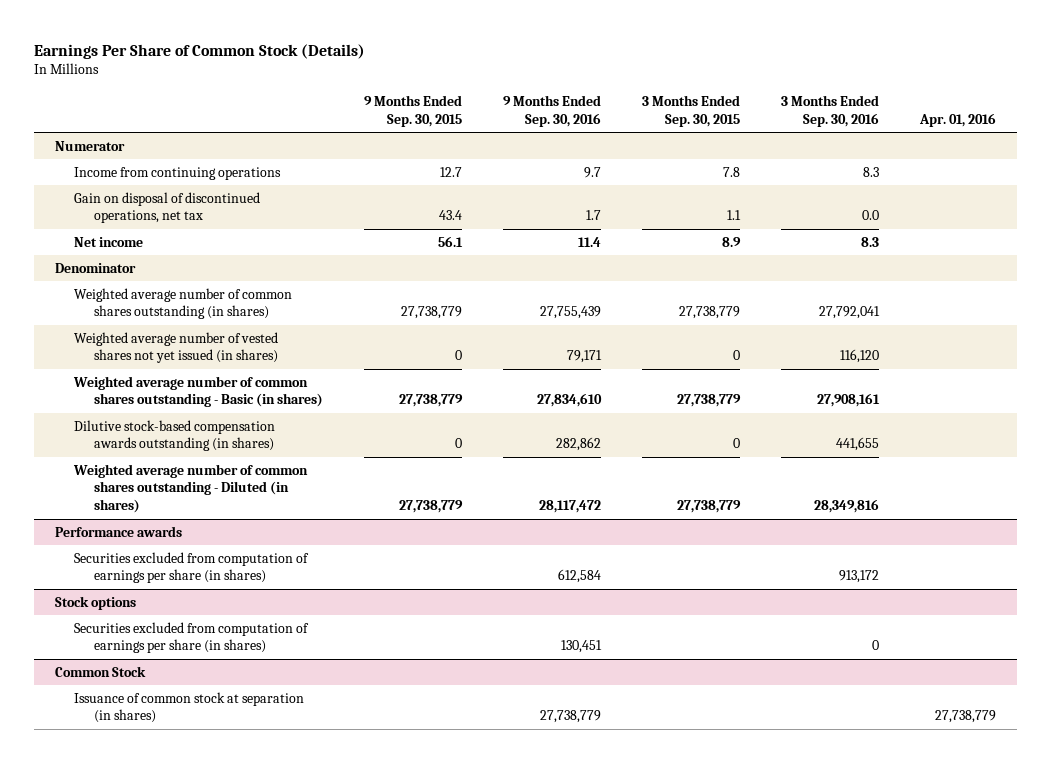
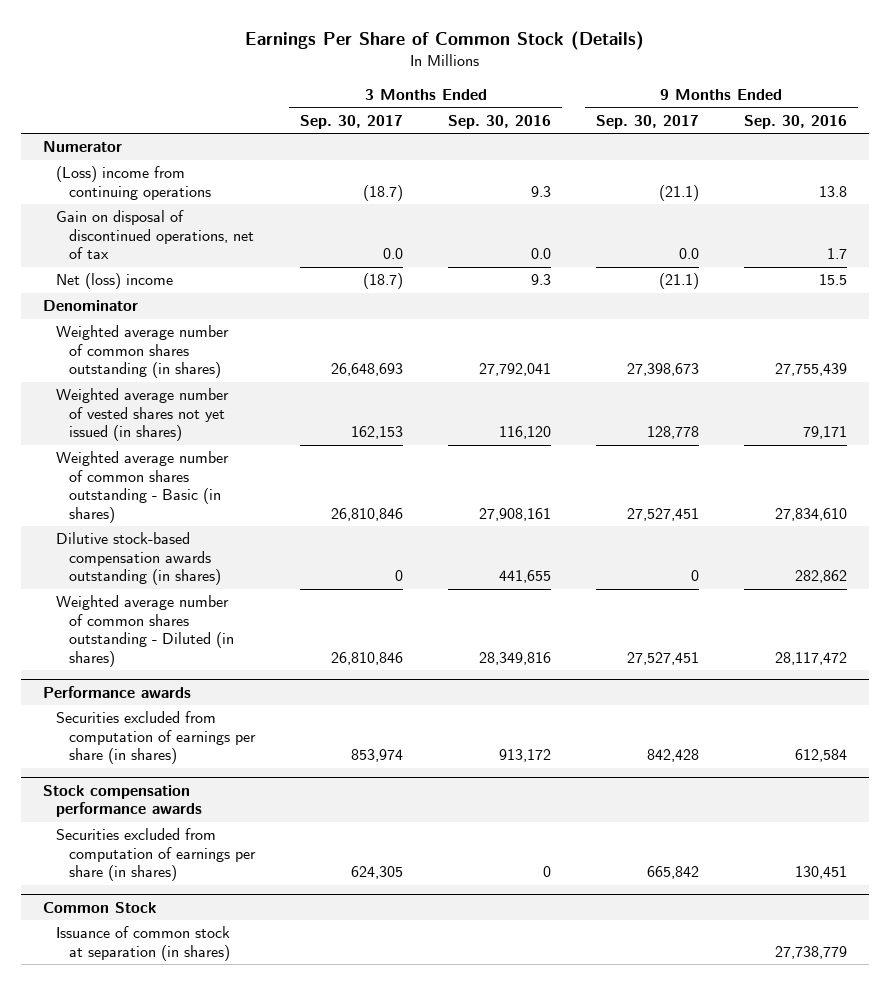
[363,95,462,127] 9 Months Ended Sep. 30, 2015 -> none
[642,95,741,127] 3 Months Ended Sep. 30, 2015 -> none
[919,112,997,127] Apr. 01, 2016 -> none
none -> [300,114,404,129] Sep. 30, 2017
none -> [595,114,699,129] Sep. 30, 2017
[74,166,282,180] Income from continuing operations -> [56,166,212,200] (Loss) income from continuing operations
[583,166,601,178] 9.7 -> [818,185,847,197] 13.8
[863,166,880,177] 8.3 -> [530,185,551,197] 9.3
[74,191,261,224] Gain on disposal of discontinued operations, net tax -> [56,210,255,260] Gain on disposal of discontinued operations, net of tax
[74,236,144,247] Net income -> [56,273,174,290] Net (loss) income
[577,236,601,247] 11.4 -> [818,274,847,286] 15.5
[861,236,880,247] 8.3 -> [530,274,551,286] 9.3
[54,595,136,610] Stock options -> none
none -> [43,784,203,818] Stock compensation performance awards

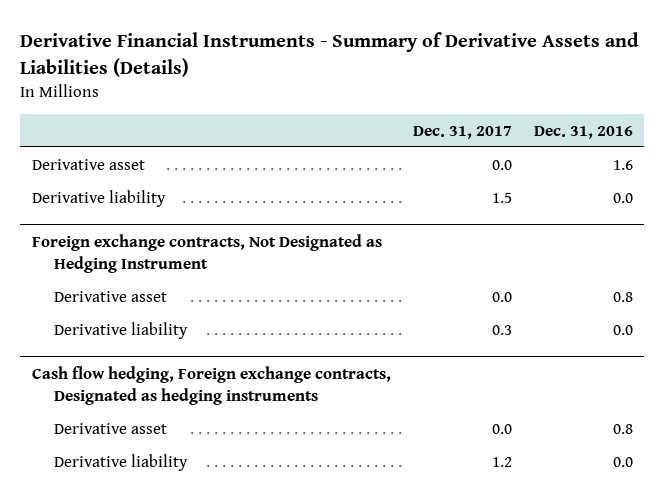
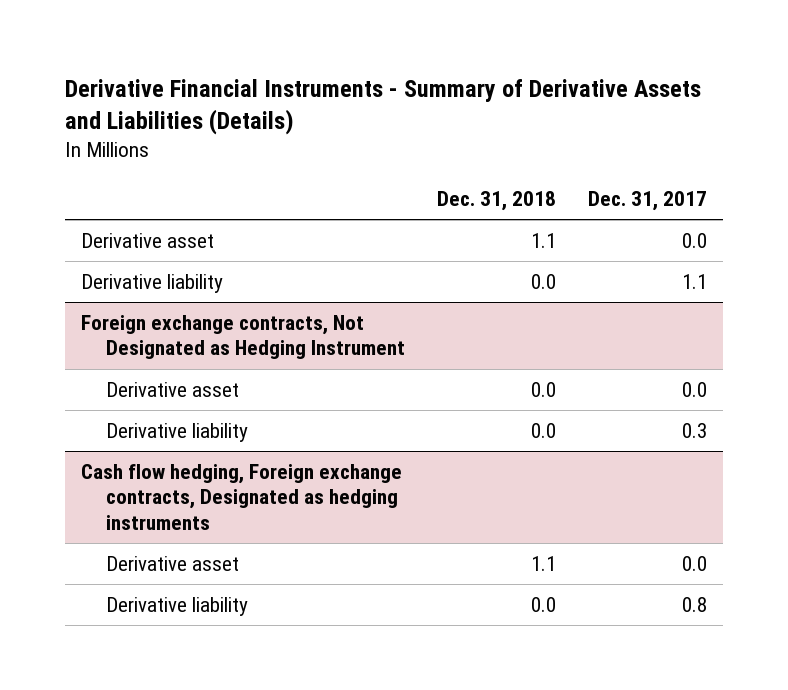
[533,125,633,139] Dec. 31, 2016 -> none
none -> [437,191,557,212] Dec. 31, 2018
[491,192,512,203] 1.5 -> [682,273,708,289] 1.1
[491,456,512,467] 1.2 -> [682,596,708,612] 0.8

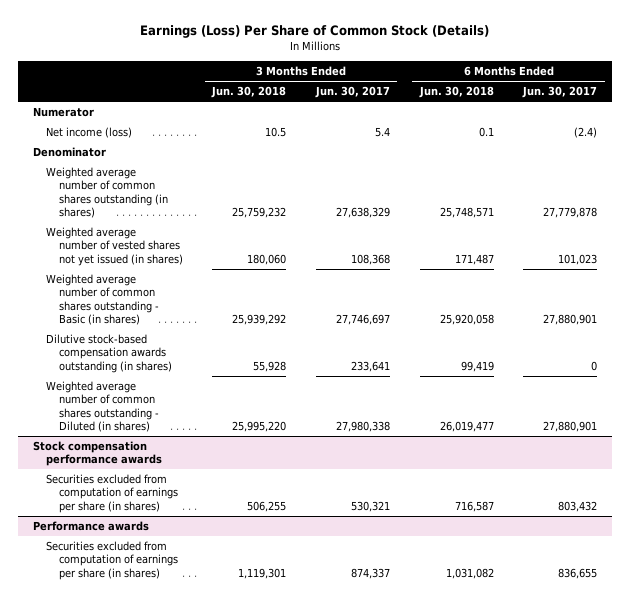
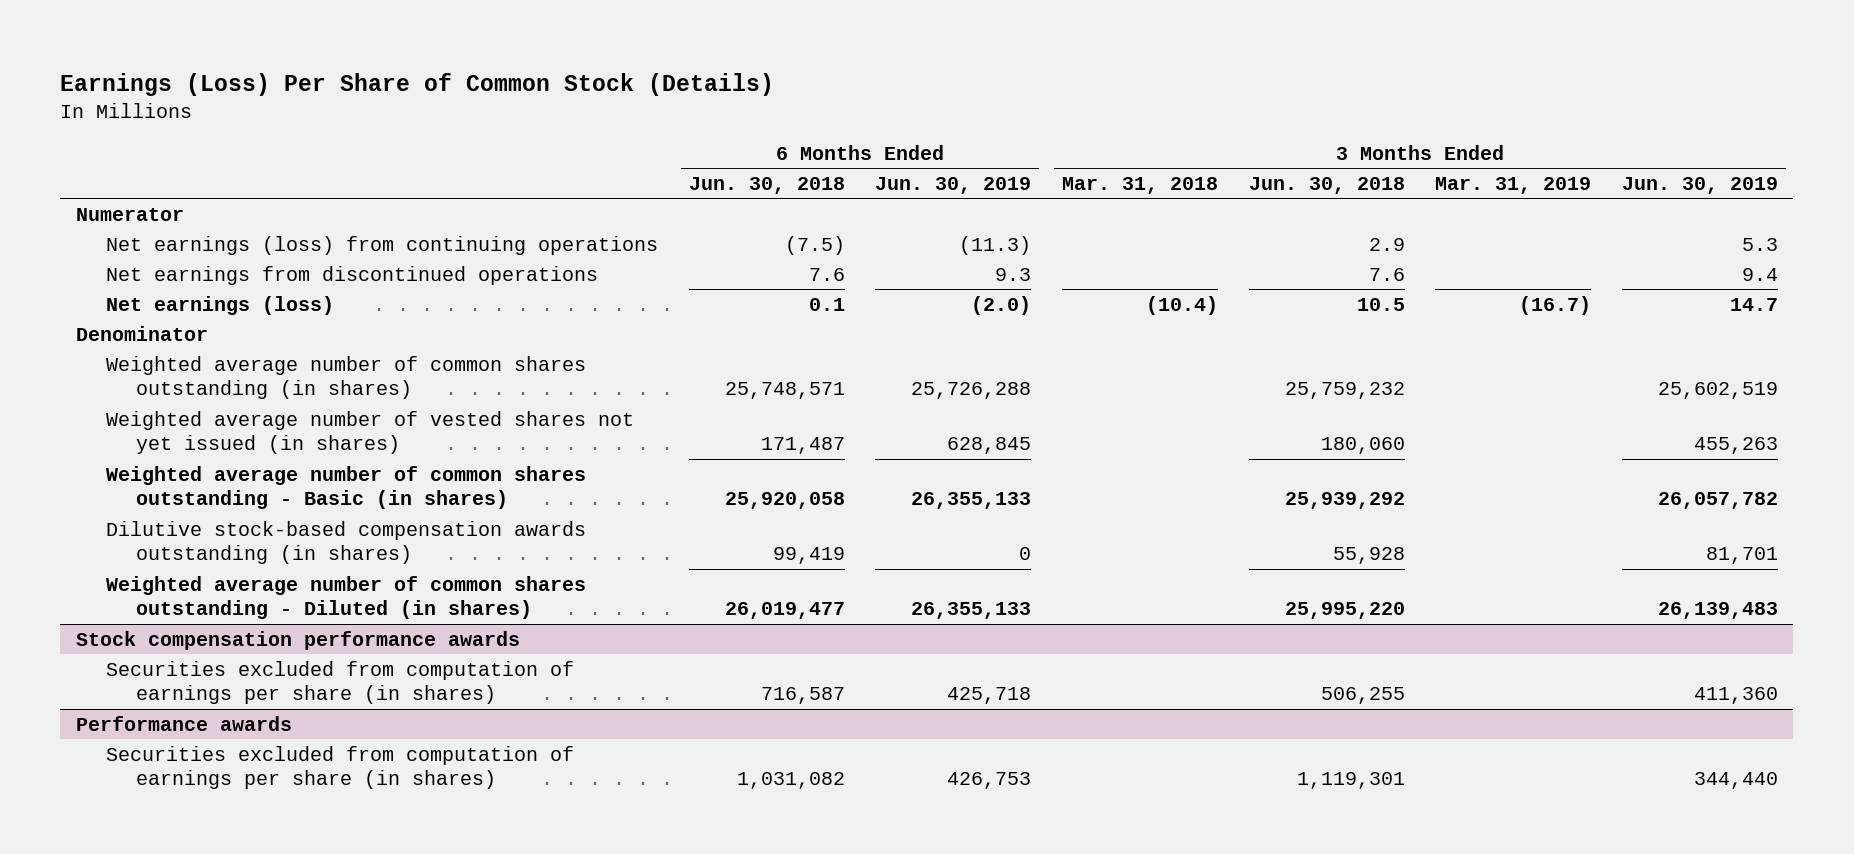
[314,86,390,99] Jun. 30, 2017 -> none
[522,86,598,99] Jun. 30, 2017 -> none
none -> [875,176,1032,194] Jun. 30, 2019
none -> [1061,176,1218,194] Mar. 31, 2018
none -> [1435,176,1592,194] Mar. 31, 2019
none -> [1621,176,1778,194] Jun. 30, 2019
[45,127,132,139] Net income (loss) -> [105,235,658,255] Net earnings (loss) from continuing operations
[265,127,287,138] 10.5 -> [1368,237,1405,251] 2.9
[478,127,494,138] 0.1 -> [784,235,845,255] (7.5)
none -> [105,265,598,285] Net earnings from discontinued operations
none -> [105,295,334,315] Net earnings (loss)

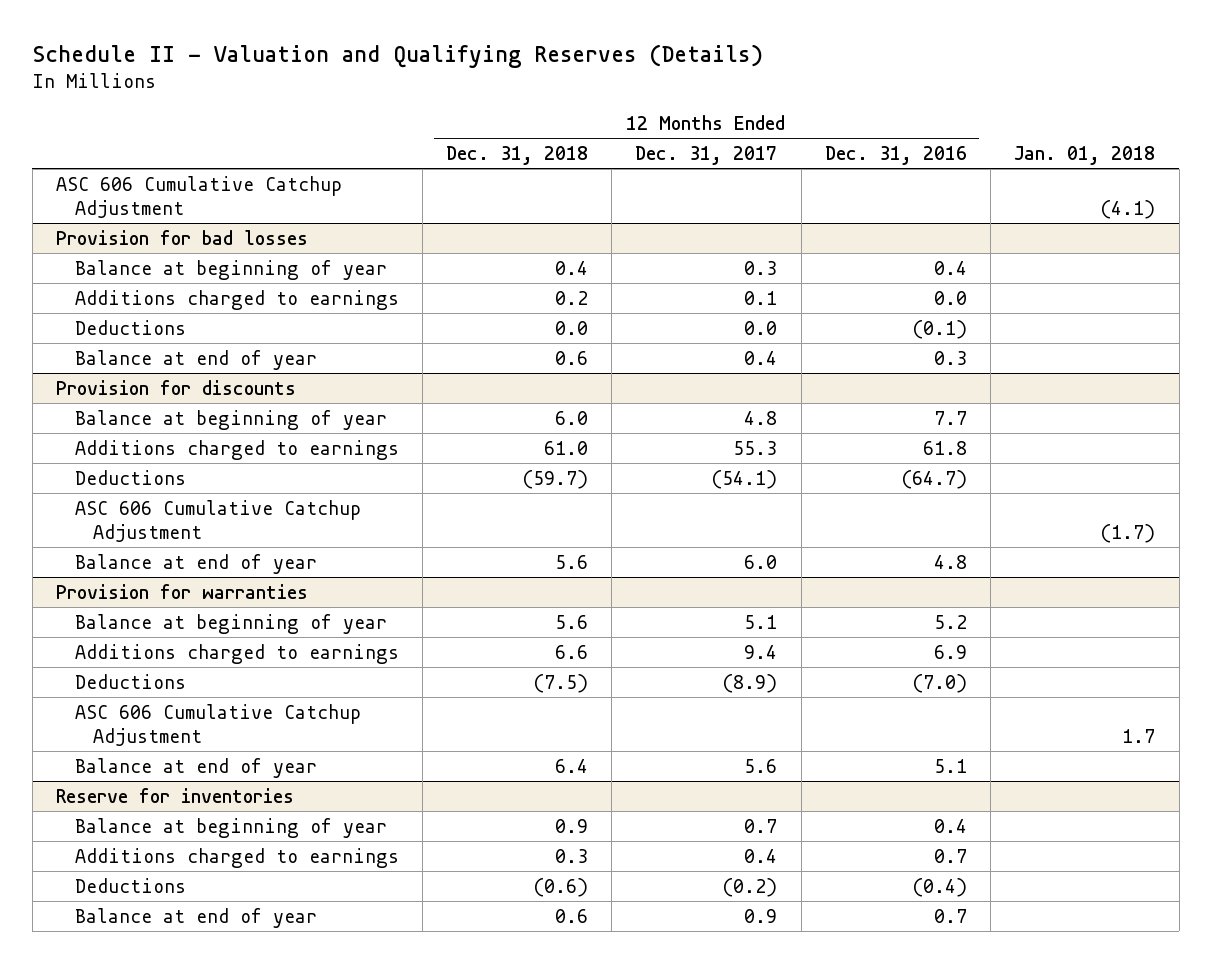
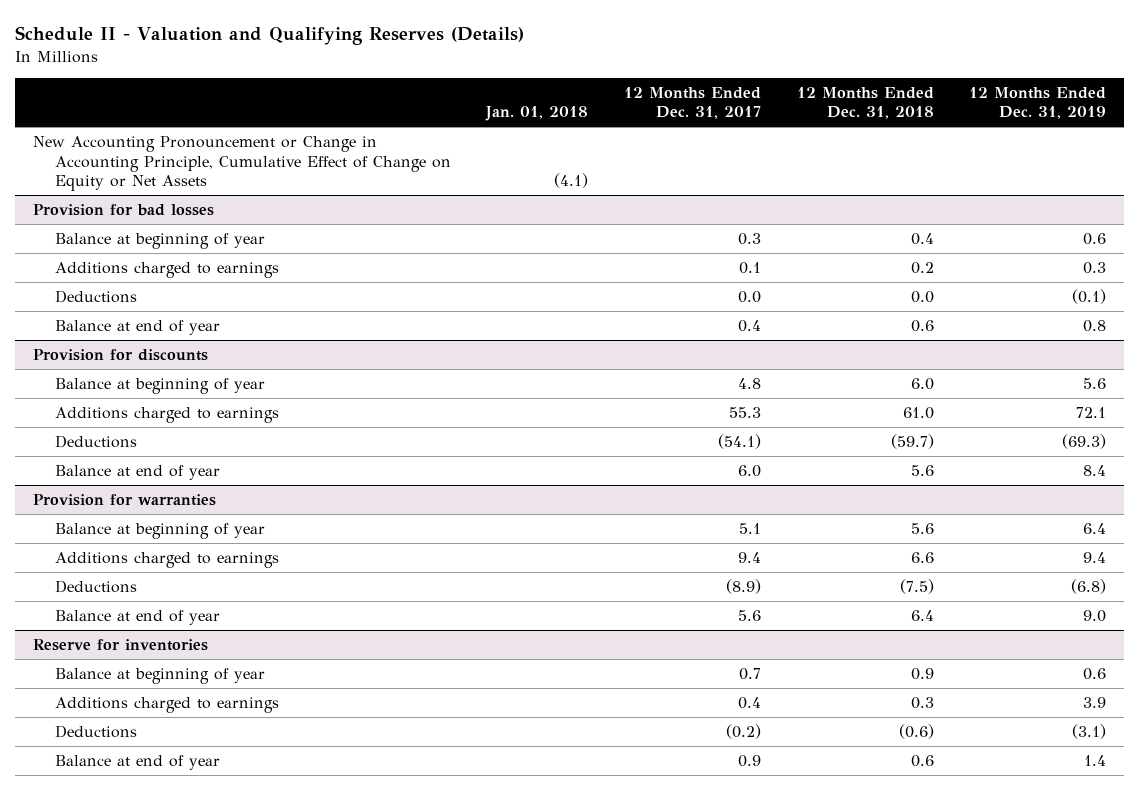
[824,145,967,165] Dec. 31, 2016 -> none
none -> [969,86,1107,120] 12 Months Ended Dec. 31, 2019
[55,175,342,218] ASC 606 Cumulative Catchup Adjustment -> none
none -> [33,136,451,192] New Accounting Pronouncement or Change in Accounting Principle, Cumulative Effect of Change on Equity or Net Assets
[74,499,361,542] ASC 606 Cumulative Catchup Adjustment -> none
[74,703,361,746] ASC 606 Cumulative Catchup Adjustment -> none

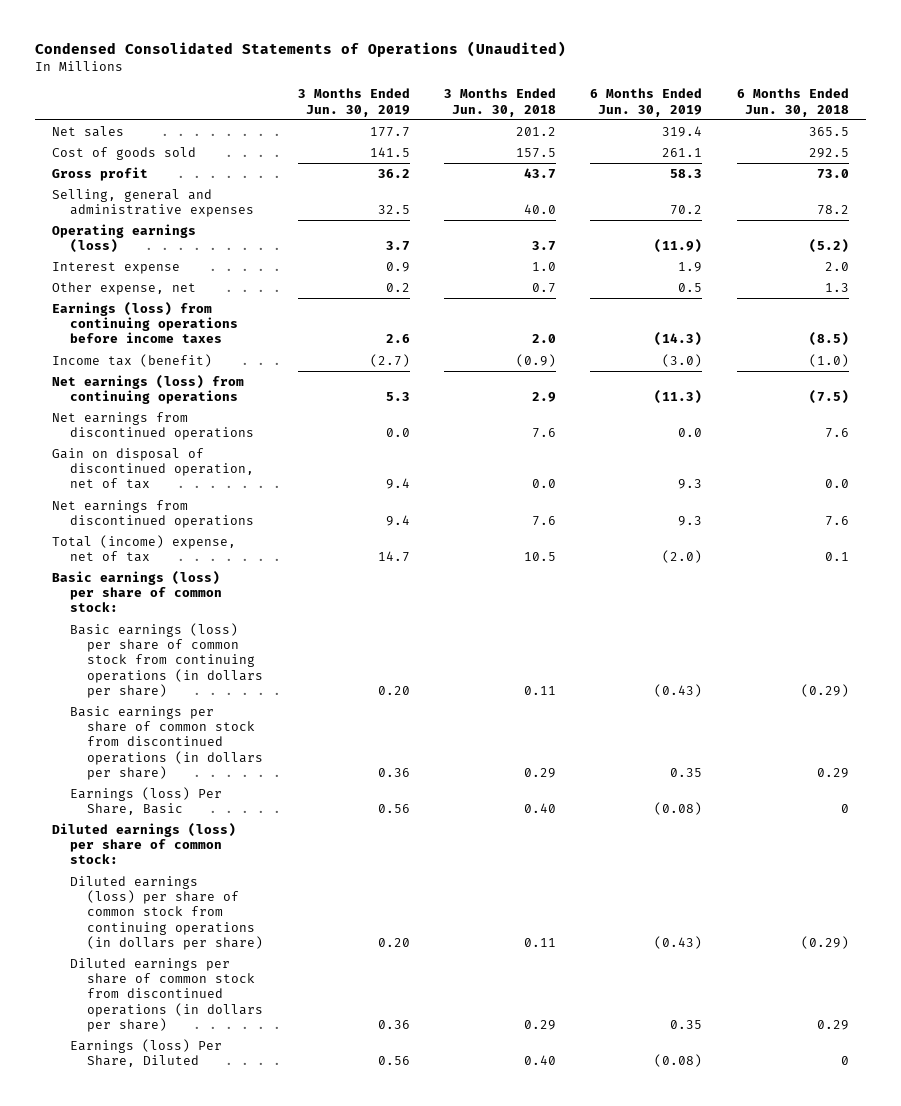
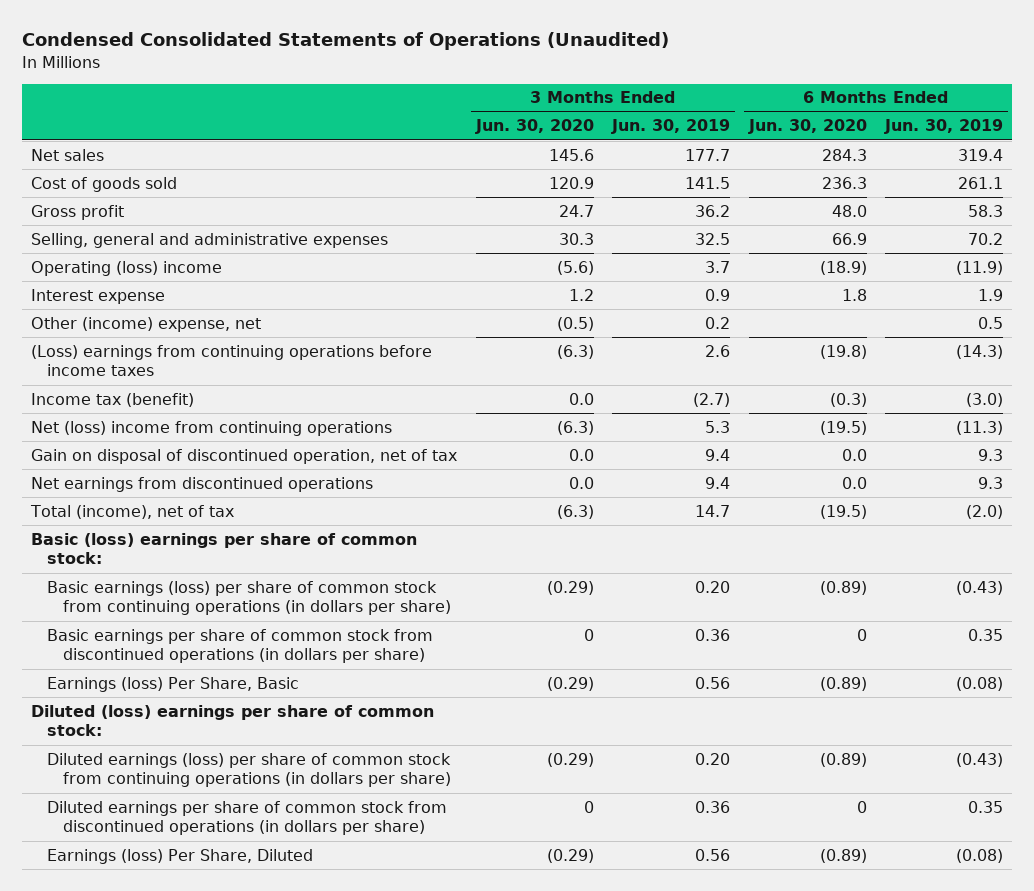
[443,88,556,117] 3 Months Ended Jun. 30, 2018 -> none
[736,88,849,117] 6 Months Ended Jun. 30, 2018 -> none
none -> [474,119,594,135] Jun. 30, 2020
none -> [747,119,867,135] Jun. 30, 2020
[52,223,197,254] Operating earnings (loss) -> [31,260,223,276] Operating (loss) income
[52,281,197,295] Other expense, net -> [31,316,262,332] Other (income) expense, net
[52,301,238,344] Earnings (loss) from continuing operations before income taxes -> [31,344,433,377] (Loss) earnings from continuing operations before income taxes
[52,411,254,441] Net earnings from discontinued operations -> none
[52,374,245,405] Net earnings (loss) from continuing operations -> [31,420,393,436] Net (loss) income from continuing operations
[52,534,237,563] Total (income) expense, net of tax -> [30,504,235,519] Total (income), net of tax
[52,570,222,613] Basic earnings (loss) per share of common stock: -> [31,532,418,565] Basic (loss) earnings per share of common stock:
[52,822,237,865] Diluted earnings (loss) per share of common stock: -> [31,704,435,737] Diluted (loss) earnings per share of common stock:

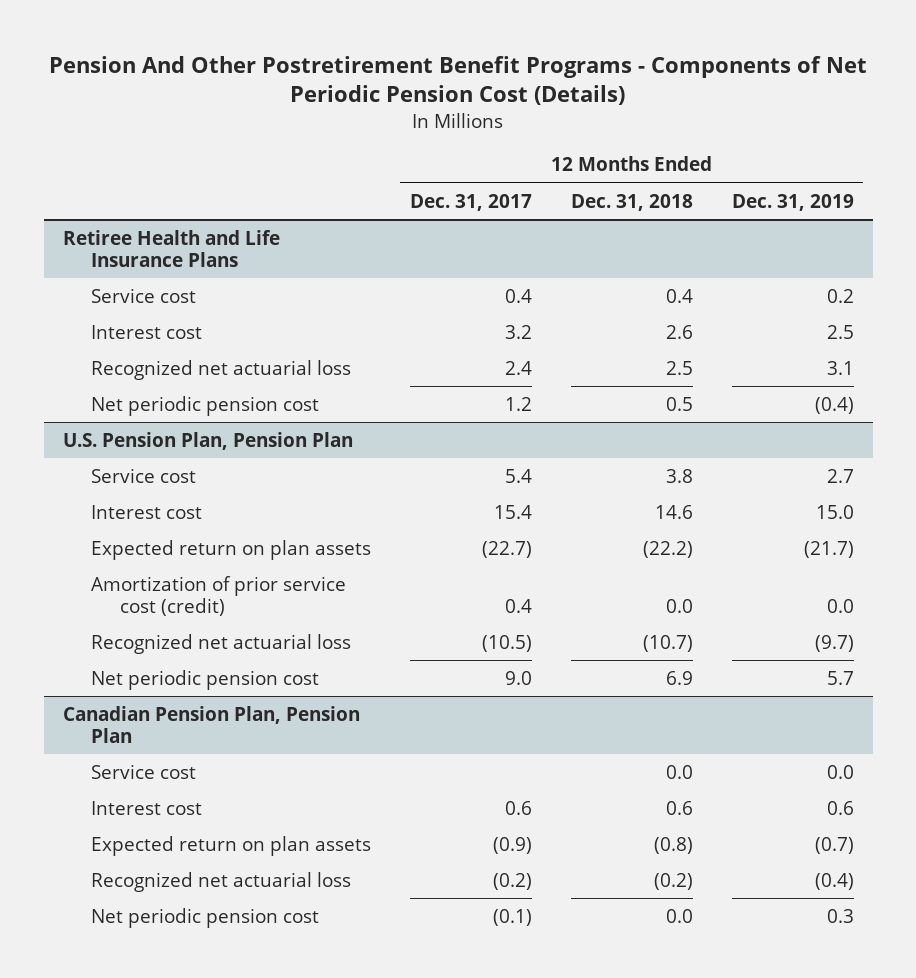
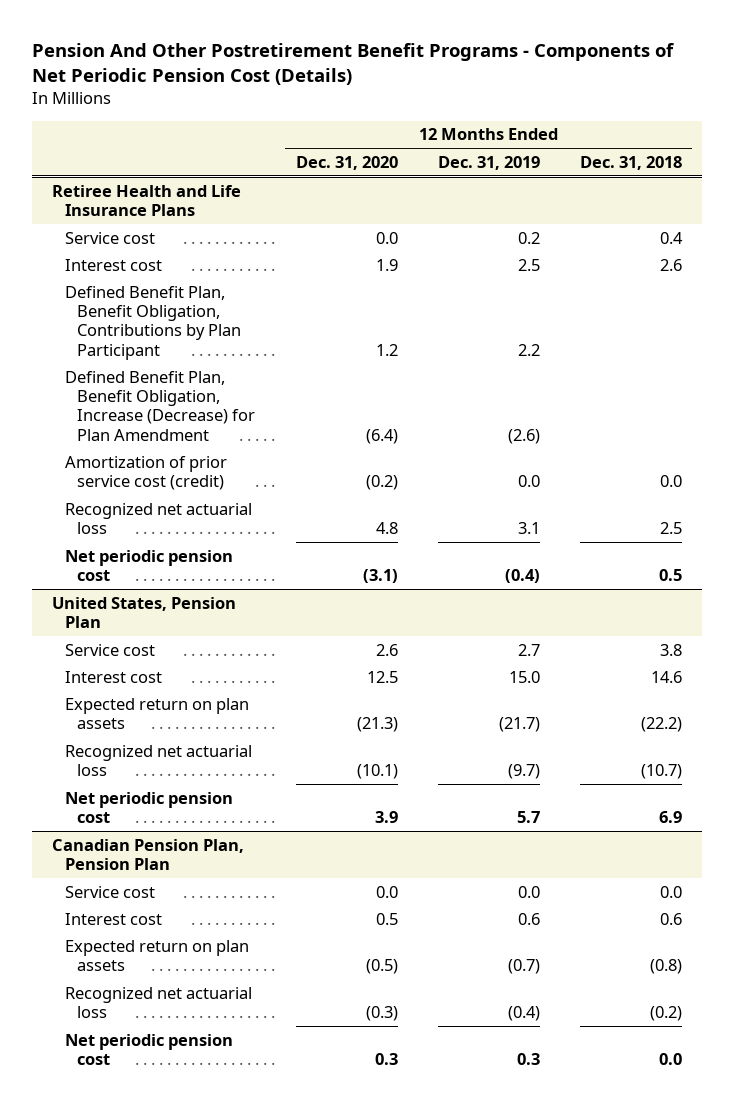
[410,193,533,211] Dec. 31, 2017 -> none
none -> [295,155,398,170] Dec. 31, 2020
none -> [64,285,242,360] Defined Benefit Plan, Benefit Obligation, Contributions by Plan Participant
none -> [64,370,256,441] Defined Benefit Plan, Benefit Obligation, Increase (Decrease) for Plan Amendment
none -> [64,455,227,490] Amortization of prior service cost (credit)
[62,431,353,450] U.S. Pension Plan, Pension Plan -> none
none -> [51,596,236,628] United States, Pension Plan
[91,575,347,616] Amortization of prior service cost (credit) -> none

